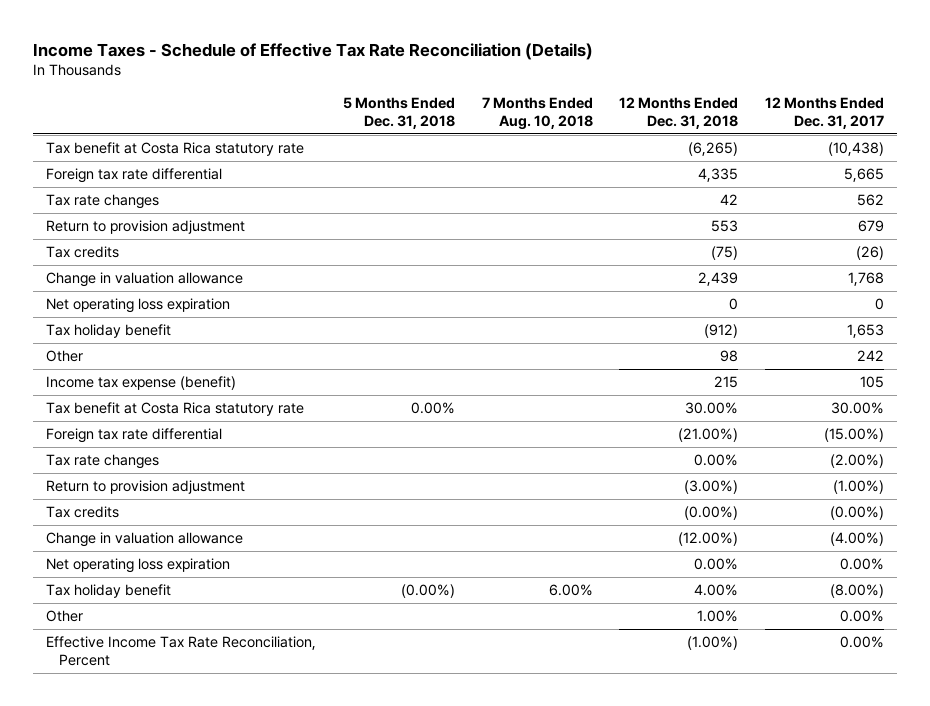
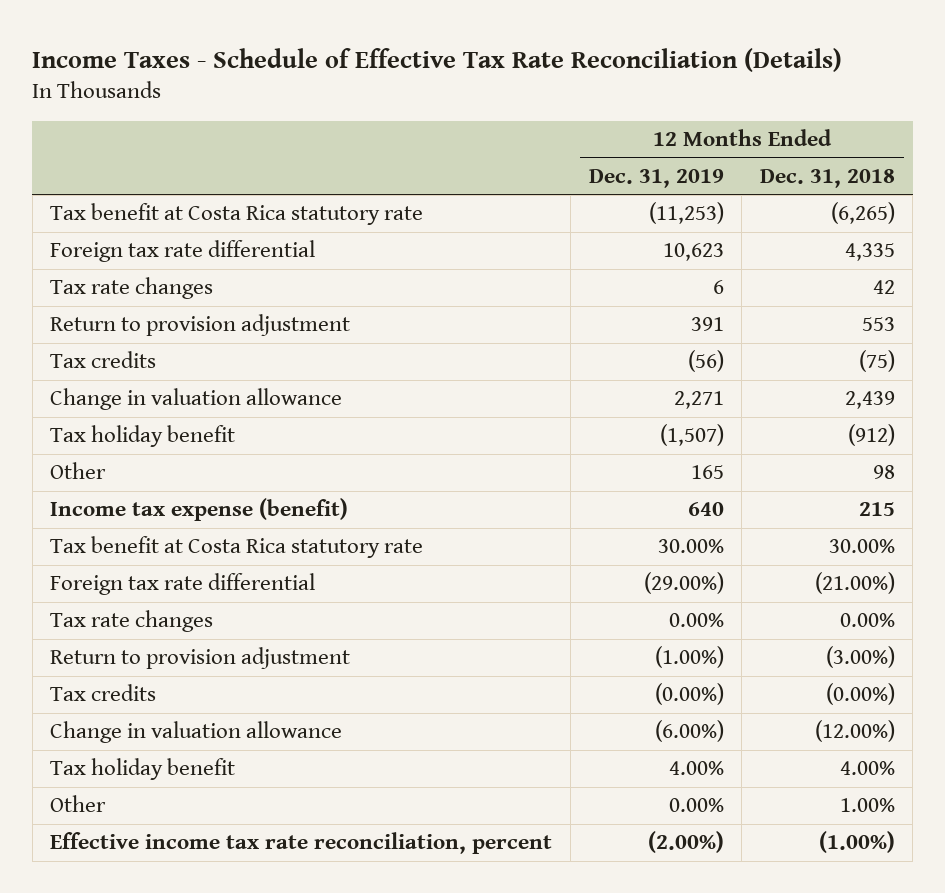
[343,97,456,129] 5 Months Ended Dec. 31, 2018 -> none
[481,97,593,130] 7 Months Ended Aug. 10, 2018 -> none
[765,97,885,129] 12 Months Ended Dec. 31, 2017 -> none
none -> [588,169,724,189] Dec. 31, 2019
[46,298,231,314] Net operating loss expiration -> none
[46,558,231,574] Net operating loss expiration -> none
[46,636,317,667] Effective Income Tax Rate Reconciliation, Percent -> [50,832,553,855] Effective income tax rate reconciliation, percent

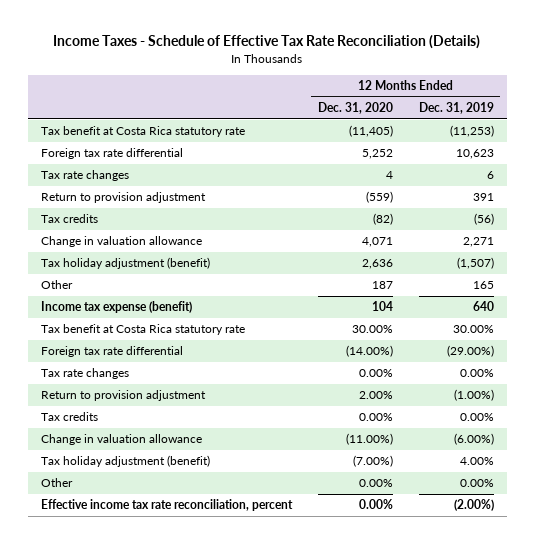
[759,169,895,189] Dec. 31, 2018 -> none
none -> [317,101,393,114] Dec. 31, 2020
[50,425,236,448] Tax holiday benefit -> [40,257,210,270] Tax holiday adjustment (benefit)
[654,683,724,706] (0.00%) -> [459,413,494,422] 0.00%
[50,758,236,781] Tax holiday benefit -> [40,455,210,468] Tax holiday adjustment (benefit)

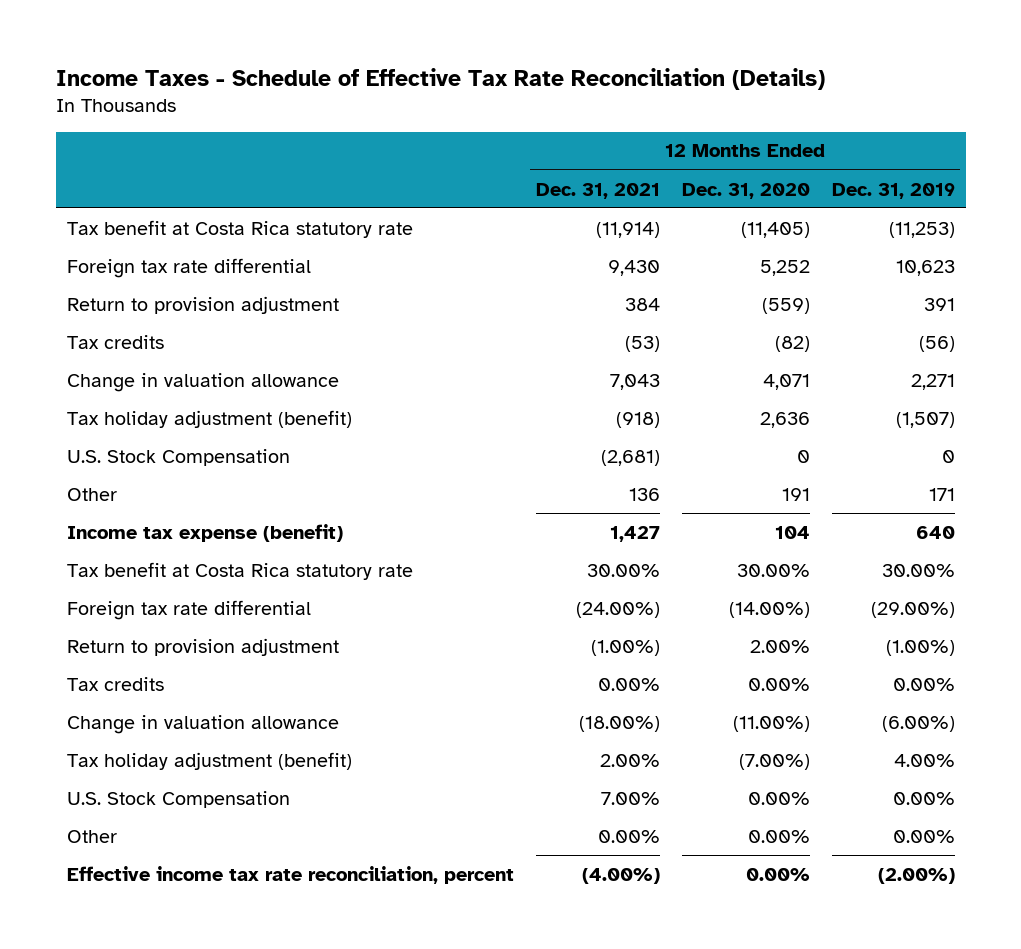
none -> [535,182,660,199] Dec. 31, 2021
[40,170,129,182] Tax rate changes -> none
none -> [66,448,290,466] U.S. Stock Compensation
[371,281,393,290] 187 -> [781,487,810,501] 191
[472,281,494,290] 165 -> [928,487,955,501] 171
[40,368,129,380] Tax rate changes -> none
none -> [66,790,290,808] U.S. Stock Compensation

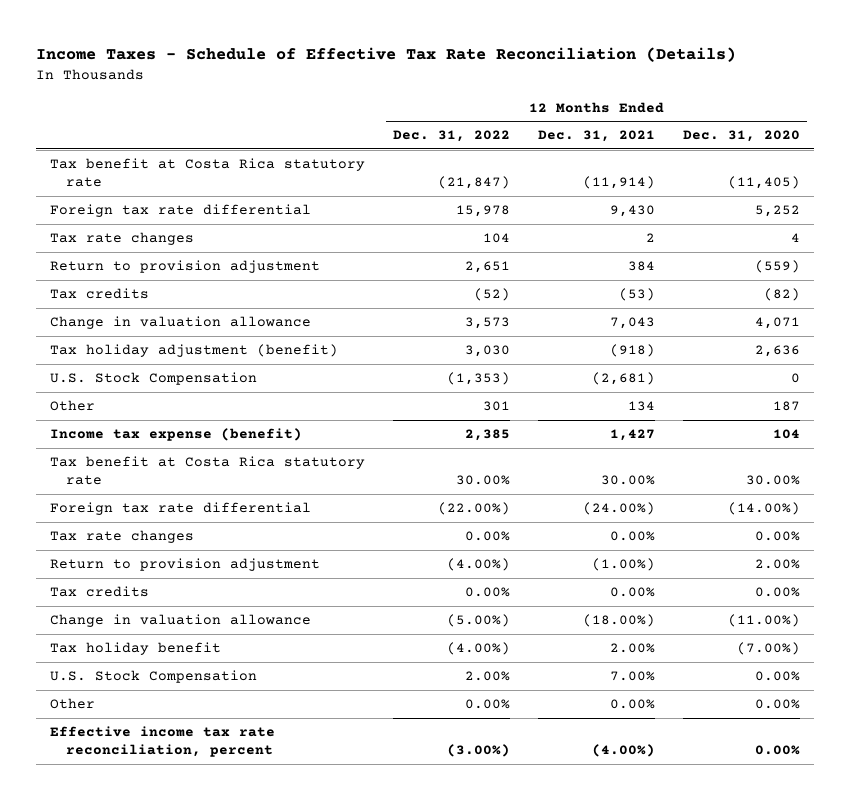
[831,182,955,199] Dec. 31, 2019 -> none
none -> [393,130,511,143] Dec. 31, 2022
none -> [50,232,195,246] Tax rate changes
[628,487,660,501] 136 -> [628,401,656,412] 134
[781,487,810,501] 191 -> [773,401,801,412] 187
none -> [50,530,195,544] Tax rate changes
[66,751,352,770] Tax holiday adjustment (benefit) -> [50,642,222,656] Tax holiday benefit

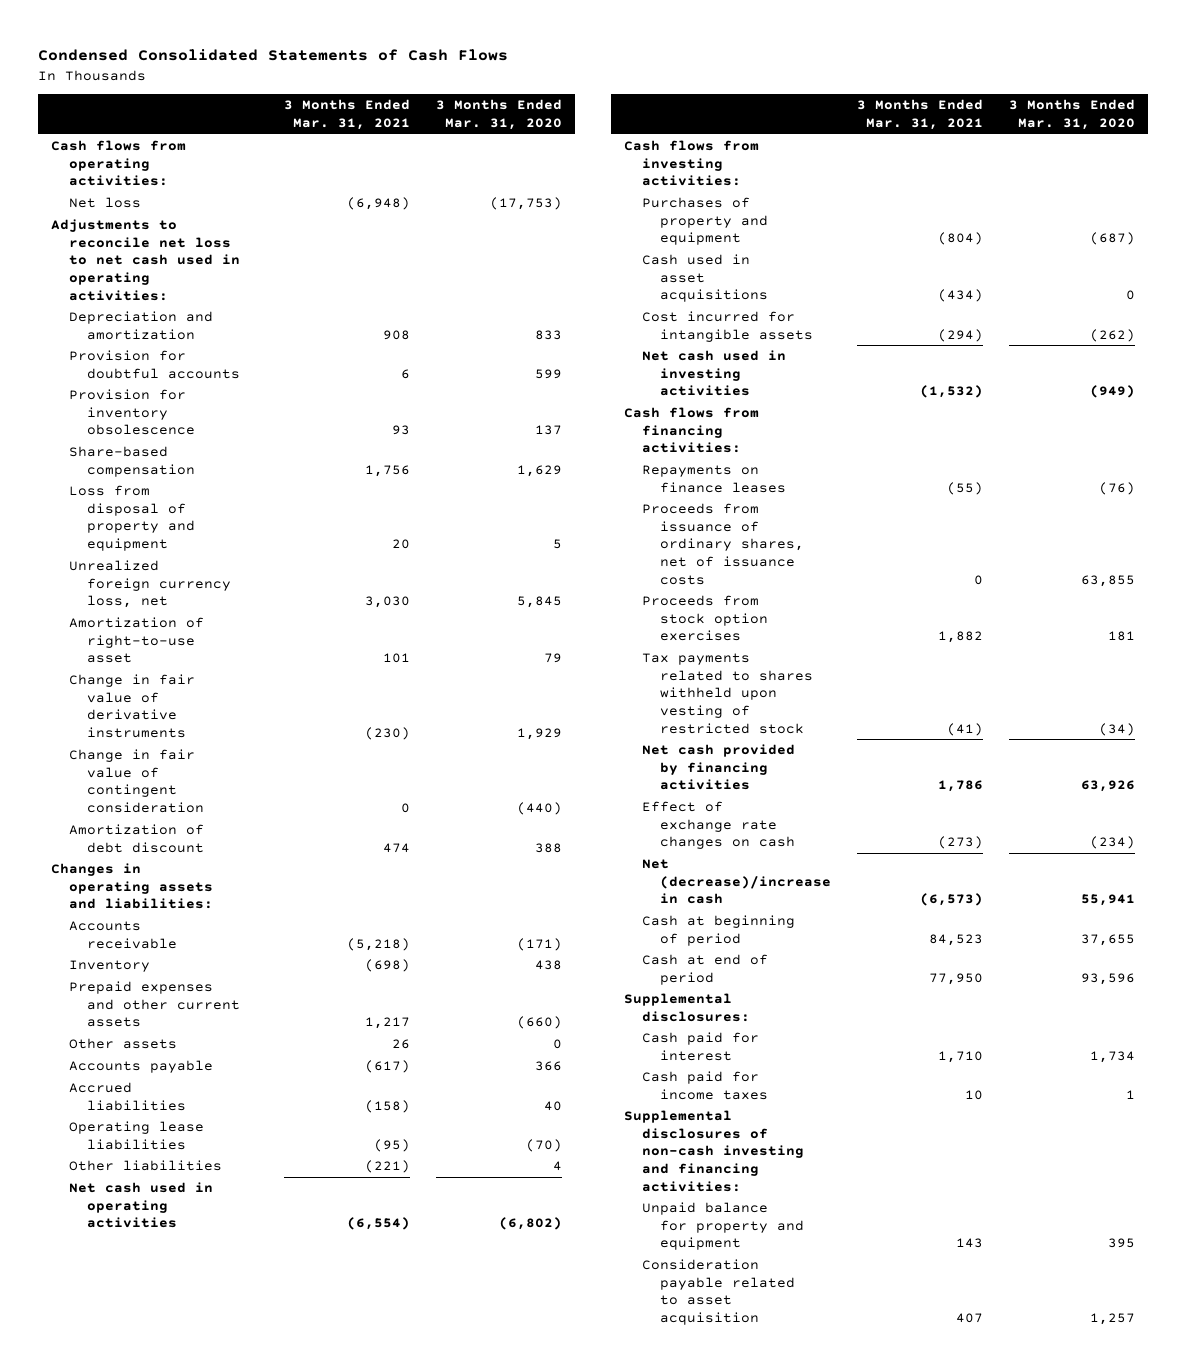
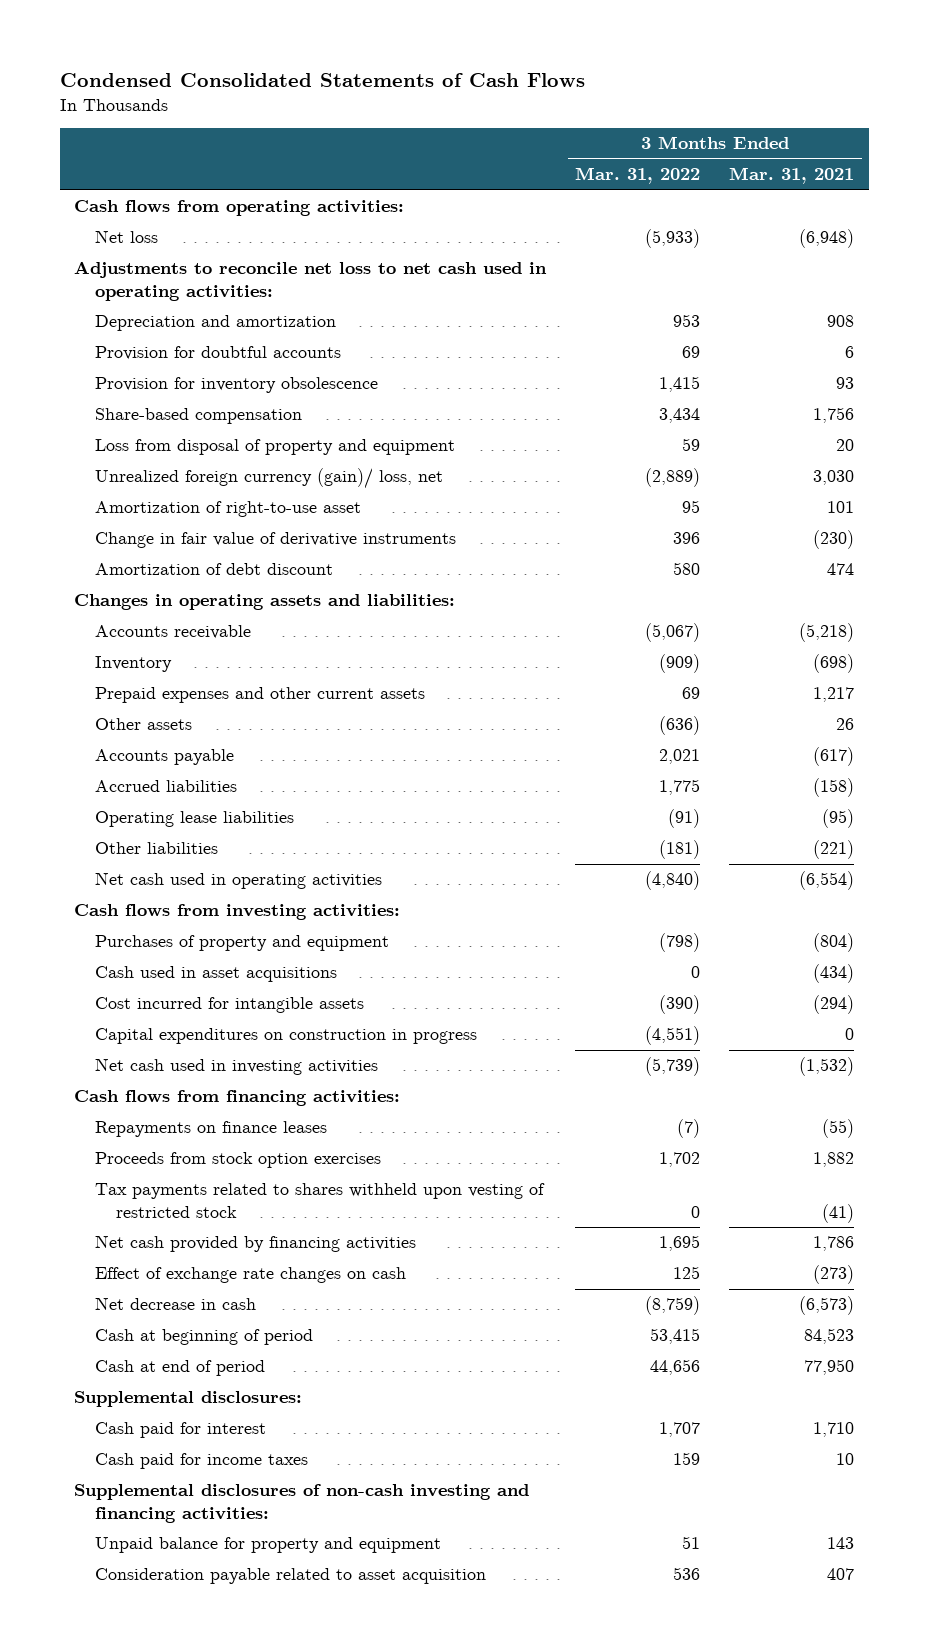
[435,99,562,130] 3 Months Ended Mar. 31, 2020 -> none
none -> [575,167,701,185] Mar. 31, 2022
[68,560,232,609] Unrealized foreign currency loss, net -> [94,468,443,490] Unrealized foreign currency (gain)/ loss, net
[68,749,205,813] Change in fair value of contingent consideration -> none
none -> [94,1028,477,1045] Capital expenditures on construction in progress
[641,503,805,585] Proceeds from issuance of ordinary shares, net of issuance costs -> none
[641,859,832,905] Net (decrease)/increase in cash -> [94,1297,256,1311] Net decrease in cash

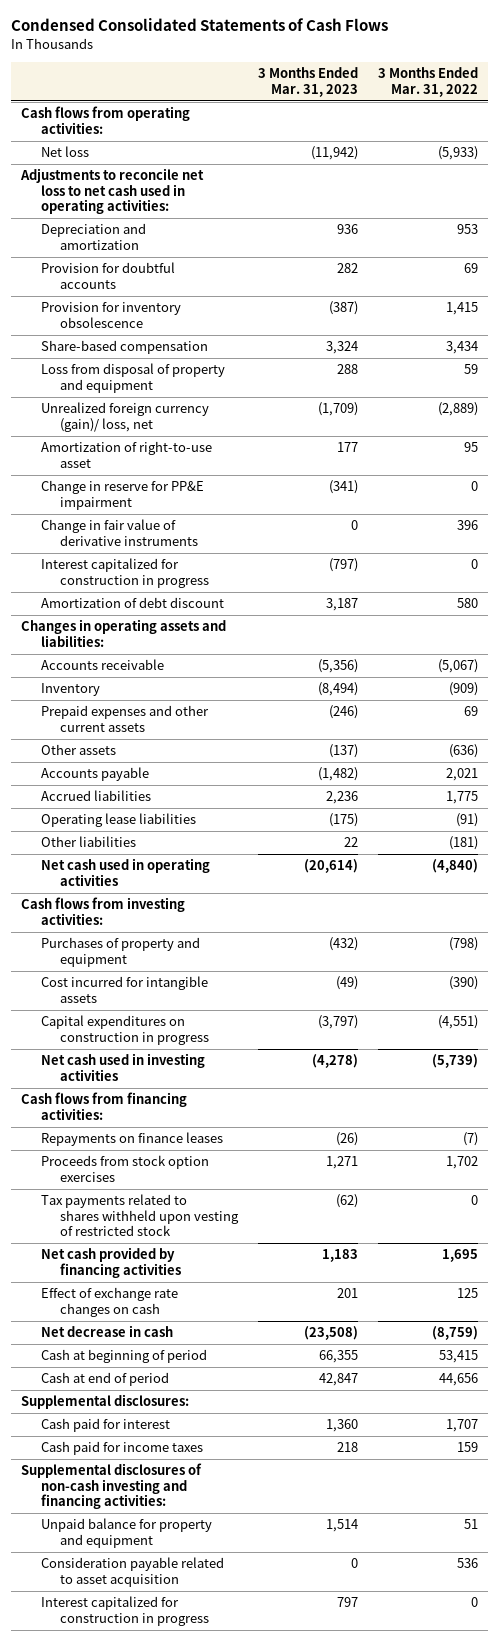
[729,167,855,185] Mar. 31, 2021 -> none
none -> [258,67,359,97] 3 Months Ended Mar. 31, 2023
none -> [40,480,204,510] Change in reserve for PP&E impairment
none -> [40,558,210,588] Interest capitalized for construction in progress
[94,966,337,983] Cash used in asset acquisitions -> none
none -> [40,1596,210,1626] Interest capitalized for construction in progress

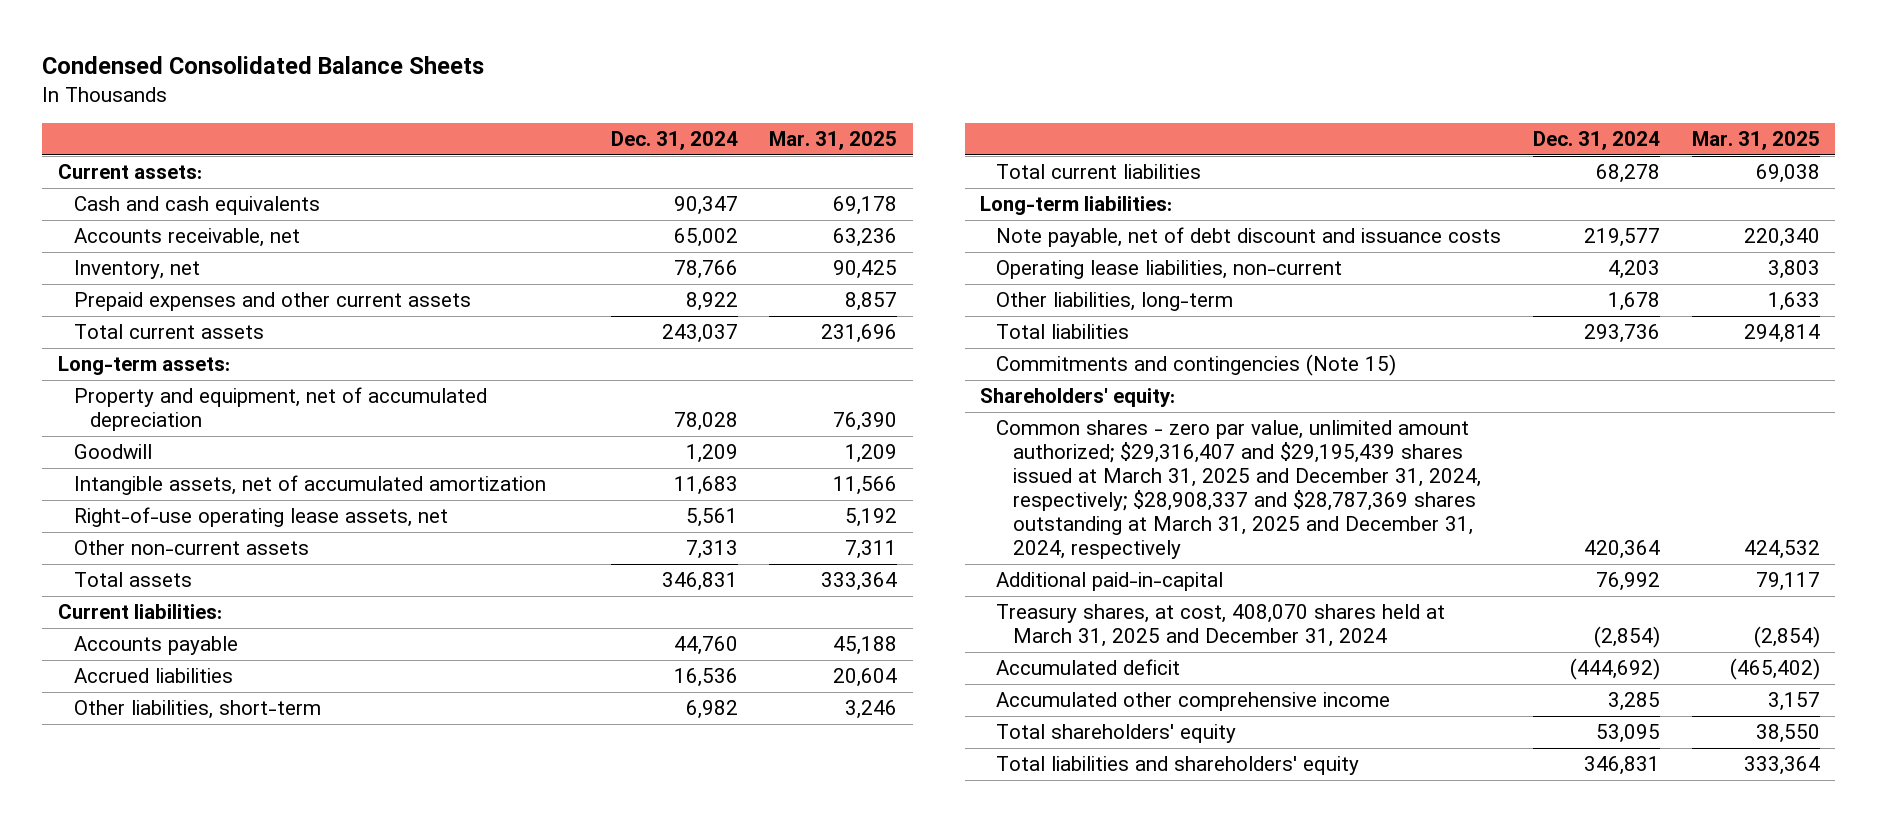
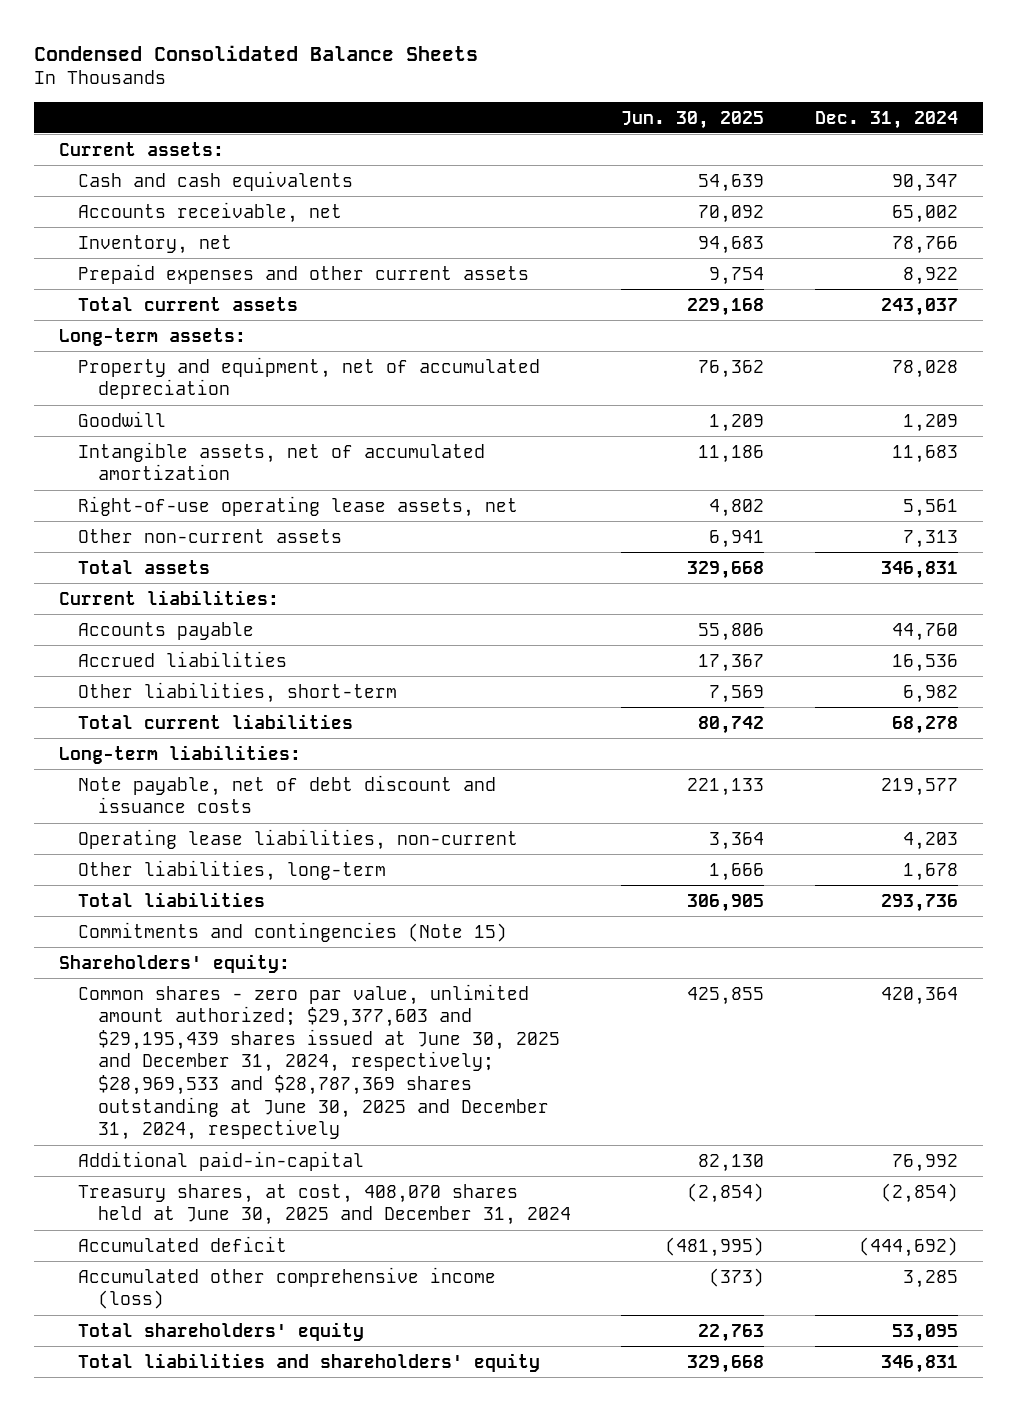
[769,131,898,151] Mar. 31, 2025 -> none
none -> [621,110,765,129] Jun. 30, 2025
[996,420,1481,560] Common shares - zero par value, unlimited amount authorized; $29,316,407 and $29,195,439 shares issued at March 31, 2025 and December 31, 2024, respectively; $28,908,337 and $28,787,369 shares outstanding at March 31, 2025 and December 31, 2024, respectively -> [78,983,561,1141] Common shares - zero par value, unlimited amount authorized; $29,377,603 and $29,195,439 shares issued at June 30, 2025 and December 31, 2024, respectively; $28,969,533 and $28,787,369 shares outstanding at June 30, 2025 and December 31, 2024, respectively
[996,604,1446,648] Treasury shares, at cost, 408,070 shares held at March 31, 2025 and December 31, 2024 -> [78,1183,572,1226] Treasury shares, at cost, 408,070 shares held at June 30, 2025 and December 31, 2024
[996,692,1391,712] Accumulated other comprehensive income -> [78,1266,497,1310] Accumulated other comprehensive income (loss)

